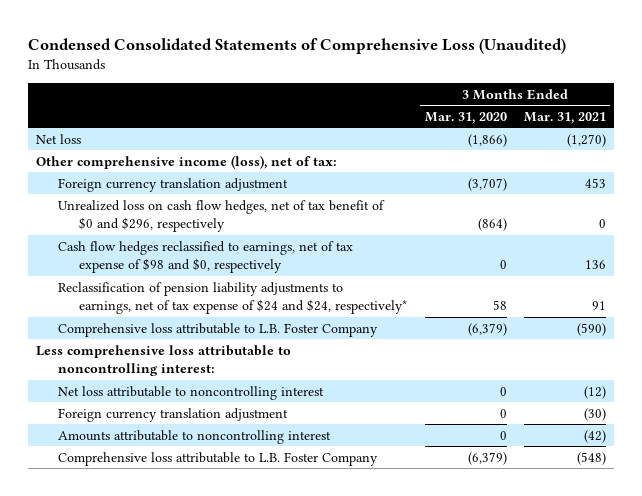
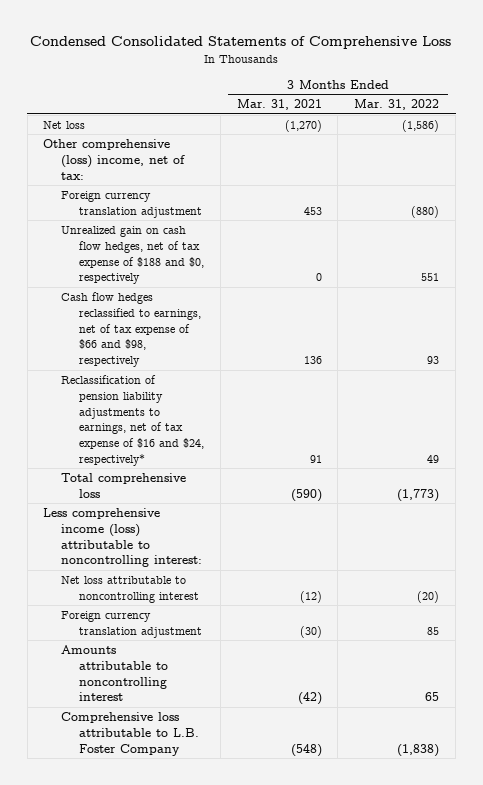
[27,37,566,54] Condensed Consolidated Statements of Comprehensive Loss (Unaudited) -> [30,36,452,50] Condensed Consolidated Statements of Comprehensive Loss
[424,111,507,124] Mar. 31, 2020 -> none
none -> [354,99,440,111] Mar. 31, 2022
[36,154,338,169] Other comprehensive income (loss), net of tax: -> [43,138,186,180] Other comprehensive (loss) income, net of tax:
[57,199,385,233] Unrealized loss on cash flow hedges, net of tax benefit of $0 and $296, respectively -> [61,225,204,285] Unrealized gain on cash flow hedges, net of tax expense of $188 and $0, respectively
[57,240,353,274] Cash flow hedges reclassified to earnings, net of tax expense of $98 and $0, respectively -> [61,291,201,368] Cash flow hedges reclassified to earnings, net of tax expense of $66 and $98, respectively
[57,281,408,315] Reclassification of pension liability adjustments to earnings, net of tax expense of $24 and $24, respectively* -> [61,374,204,466] Reclassification of pension liability adjustments to earnings, net of tax expense of $16 and $24, respectively*
[57,322,378,337] Comprehensive loss attributable to L.B. Foster Company -> [61,472,187,498] Total comprehensive loss
[36,344,292,377] Less comprehensive loss attributable to noncontrolling interest: -> [43,507,203,568] Less comprehensive income (loss) attributable to noncontrolling interest:

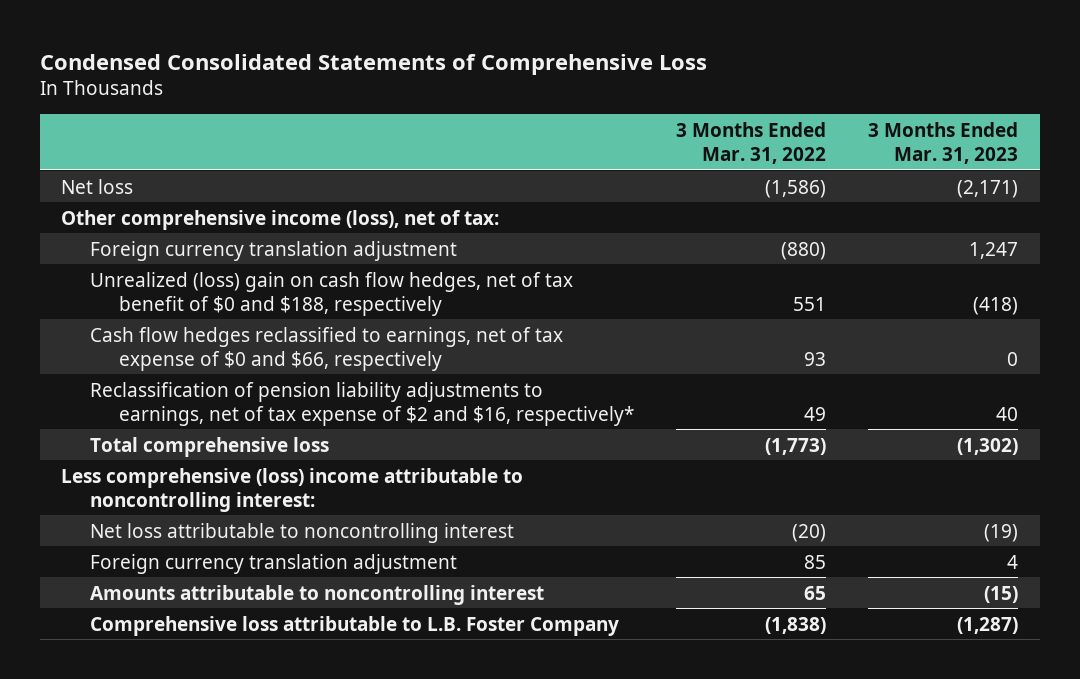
[236,99,322,111] Mar. 31, 2021 -> none
none -> [868,121,1019,164] 3 Months Ended Mar. 31, 2023
[43,138,186,180] Other comprehensive (loss) income, net of tax: -> [61,209,500,230] Other comprehensive income (loss), net of tax:
[61,225,204,285] Unrealized gain on cash flow hedges, net of tax expense of $188 and $0, respectively -> [89,271,573,316] Unrealized (loss) gain on cash flow hedges, net of tax benefit of $0 and $188, respectively
[61,291,201,368] Cash flow hedges reclassified to earnings, net of tax expense of $66 and $98, respectively -> [89,326,563,371] Cash flow hedges reclassified to earnings, net of tax expense of $0 and $66, respectively
[61,374,204,466] Reclassification of pension liability adjustments to earnings, net of tax expense of $16 and $24, respectively* -> [89,381,634,426] Reclassification of pension liability adjustments to earnings, net of tax expense of $2 and $16, respectively*
[43,507,203,568] Less comprehensive income (loss) attributable to noncontrolling interest: -> [61,467,524,512] Less comprehensive (loss) income attributable to noncontrolling interest:

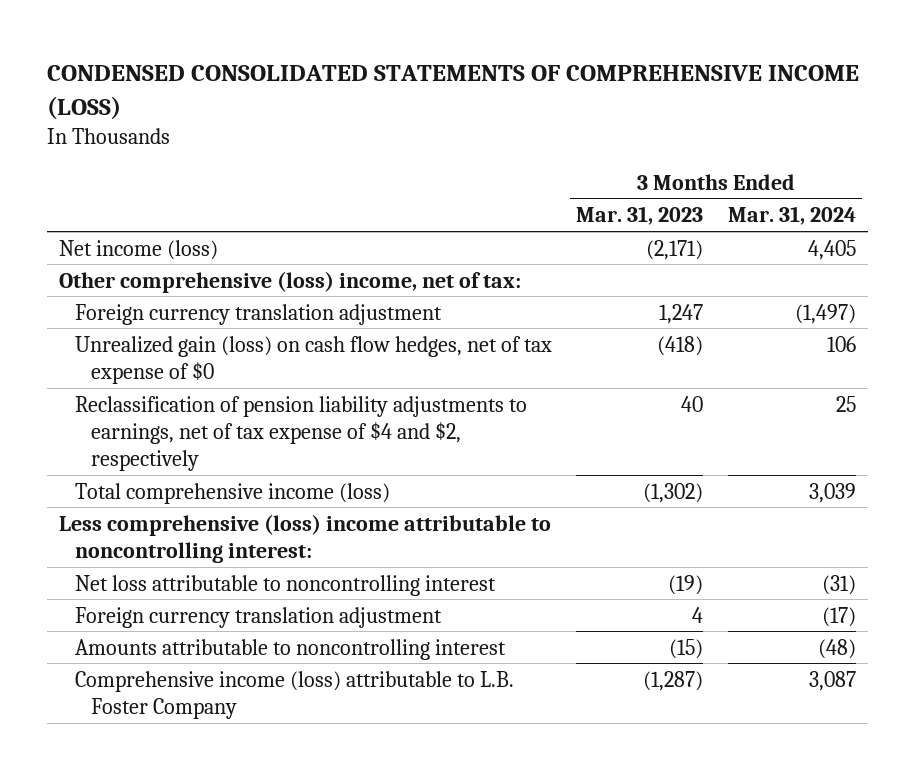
[39,53,707,75] Condensed Consolidated Statements of Comprehensive Loss -> [46,64,859,120] CONDENSED CONSOLIDATED STATEMENTS OF COMPREHENSIVE INCOME (LOSS)
[676,121,827,164] 3 Months Ended Mar. 31, 2022 -> none
none -> [727,206,856,226] Mar. 31, 2024
[61,178,134,194] Net loss -> [58,239,218,260] Net income (loss)
[61,209,500,230] Other comprehensive income (loss), net of tax: -> [58,270,521,293] Other comprehensive (loss) income, net of tax:
[89,326,563,371] Cash flow hedges reclassified to earnings, net of tax expense of $0 and $66, respectively -> none
[89,271,573,316] Unrealized (loss) gain on cash flow hedges, net of tax benefit of $0 and $188, respectively -> [74,335,552,384] Unrealized gain (loss) on cash flow hedges, net of tax expense of $0
[89,381,634,426] Reclassification of pension liability adjustments to earnings, net of tax expense of $2 and $16, respectively* -> [74,395,527,471] Reclassification of pension liability adjustments to earnings, net of tax expense of $4 and $2, respectively
[89,436,329,457] Total comprehensive loss -> [74,482,390,504] Total comprehensive income (loss)
[89,615,619,636] Comprehensive loss attributable to L.B. Foster Company -> [74,670,514,719] Comprehensive income (loss) attributable to L.B. Foster Company

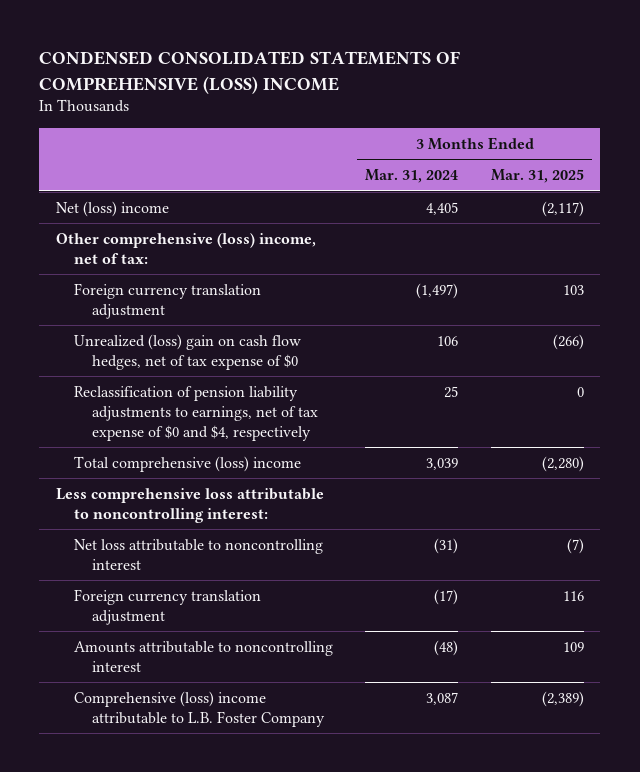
[46,64,859,120] CONDENSED CONSOLIDATED STATEMENTS OF COMPREHENSIVE INCOME (LOSS) -> [39,51,461,94] CONDENSED CONSOLIDATED STATEMENTS OF COMPREHENSIVE (LOSS) INCOME
[576,206,704,226] Mar. 31, 2023 -> none
none -> [491,169,585,184] Mar. 31, 2025
[58,239,218,260] Net income (loss) -> [55,201,169,218] Net (loss) income
[74,335,552,384] Unrealized gain (loss) on cash flow hedges, net of tax expense of $0 -> [73,334,301,370] Unrealized (loss) gain on cash flow hedges, net of tax expense of $0
[74,395,527,471] Reclassification of pension liability adjustments to earnings, net of tax expense of $4 and $2, respectively -> [73,386,318,441] Reclassification of pension liability adjustments to earnings, net of tax expense of $0 and $4, respectively
[74,482,390,504] Total comprehensive income (loss) -> [73,456,301,473] Total comprehensive (loss) income
[58,513,551,563] Less comprehensive (loss) income attributable to noncontrolling interest: -> [55,488,324,523] Less comprehensive loss attributable to noncontrolling interest:
[74,670,514,719] Comprehensive income (loss) attributable to L.B. Foster Company -> [73,691,325,727] Comprehensive (loss) income attributable to L.B. Foster Company

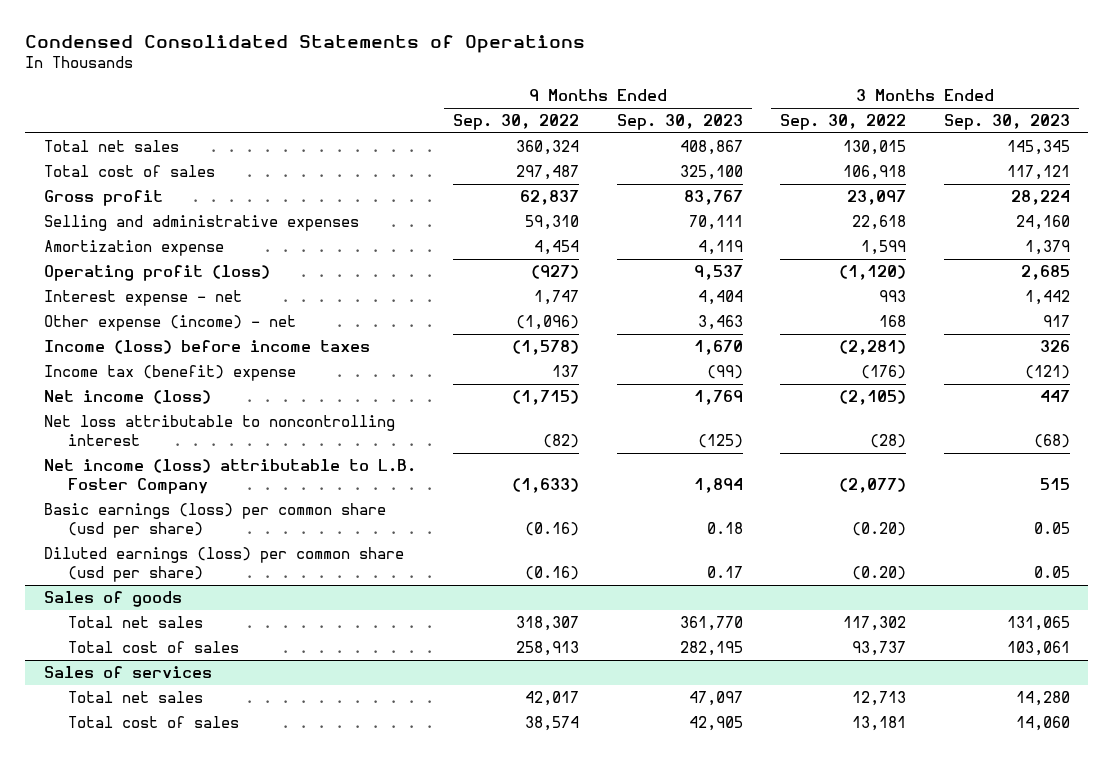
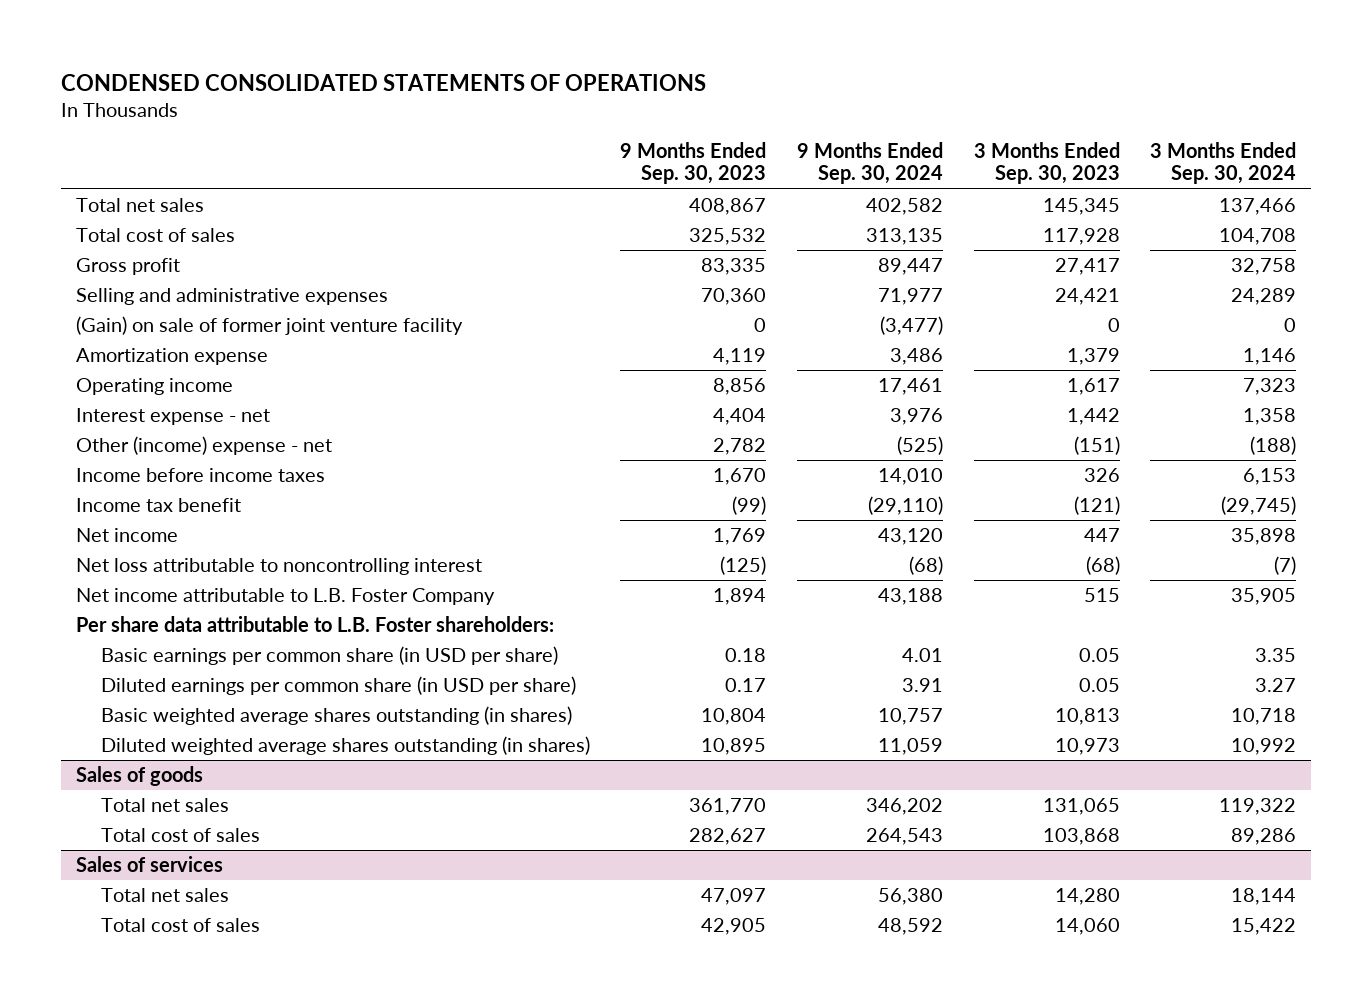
[24,35,585,54] Condensed Consolidated Statements of Operations -> [60,73,706,91] CONDENSED CONSOLIDATED STATEMENTS OF OPERATIONS
[453,114,580,131] Sep. 30, 2022 -> none
[780,114,907,131] Sep. 30, 2022 -> none
none -> [797,142,944,185] 9 Months Ended Sep. 30, 2024
none -> [1150,142,1297,185] 3 Months Ended Sep. 30, 2024
[679,165,743,181] 325,100 -> [689,227,767,245] 325,532
[1006,165,1070,181] 117,121 -> [1042,227,1120,245] 117,928
[683,190,743,206] 83,767 -> [701,257,767,275] 83,335
[1010,190,1070,206] 28,224 -> [1054,257,1120,275] 27,417
[688,215,743,231] 70,111 -> [701,287,767,305] 70,360
[1015,215,1070,231] 24,160 -> [1054,287,1120,305] 24,421
none -> [76,315,464,335] (Gain) on sale of former joint venture facility
[43,265,270,282] Operating profit (loss) -> [76,377,234,395] Operating income
[693,265,743,281] 9,537 -> [713,377,767,395] 8,856
[1020,265,1070,281] 2,685 -> [1066,377,1120,395] 1,617
[43,315,296,332] Other expense (income) - net -> [76,435,333,455] Other (income) expense - net
[697,315,743,331] 3,463 -> [713,437,767,455] 2,782
[1042,315,1070,328] 917 -> [1073,435,1120,455] (151)
[43,340,370,355] Income (loss) before income taxes -> [76,467,326,482] Income before income taxes
[43,365,296,382] Income tax (benefit) expense -> [76,497,242,512] Income tax benefit
[43,390,211,405] Net income (loss) -> [76,527,179,542] Net income
[43,459,416,495] Net income (loss) attributable to L.B. Foster Company -> [76,587,496,605] Net income attributable to L.B. Foster Company
none -> [76,615,555,632] Per share data attributable to L.B. Foster shareholders:
[43,503,386,539] Basic earnings (loss) per common share (usd per share) -> [100,645,558,665] Basic earnings per common share (in USD per share)
[43,547,404,583] Diluted earnings (loss) per common share (usd per share) -> [100,675,576,695] Diluted earnings per common share (in USD per share)
none -> [100,705,572,725] Basic weighted average shares outstanding (in shares)
none -> [100,735,590,755] Diluted weighted average shares outstanding (in shares)
[679,641,743,657] 282,195 -> [689,827,767,845] 282,627
[1006,641,1070,657] 103,061 -> [1042,827,1120,845] 103,868

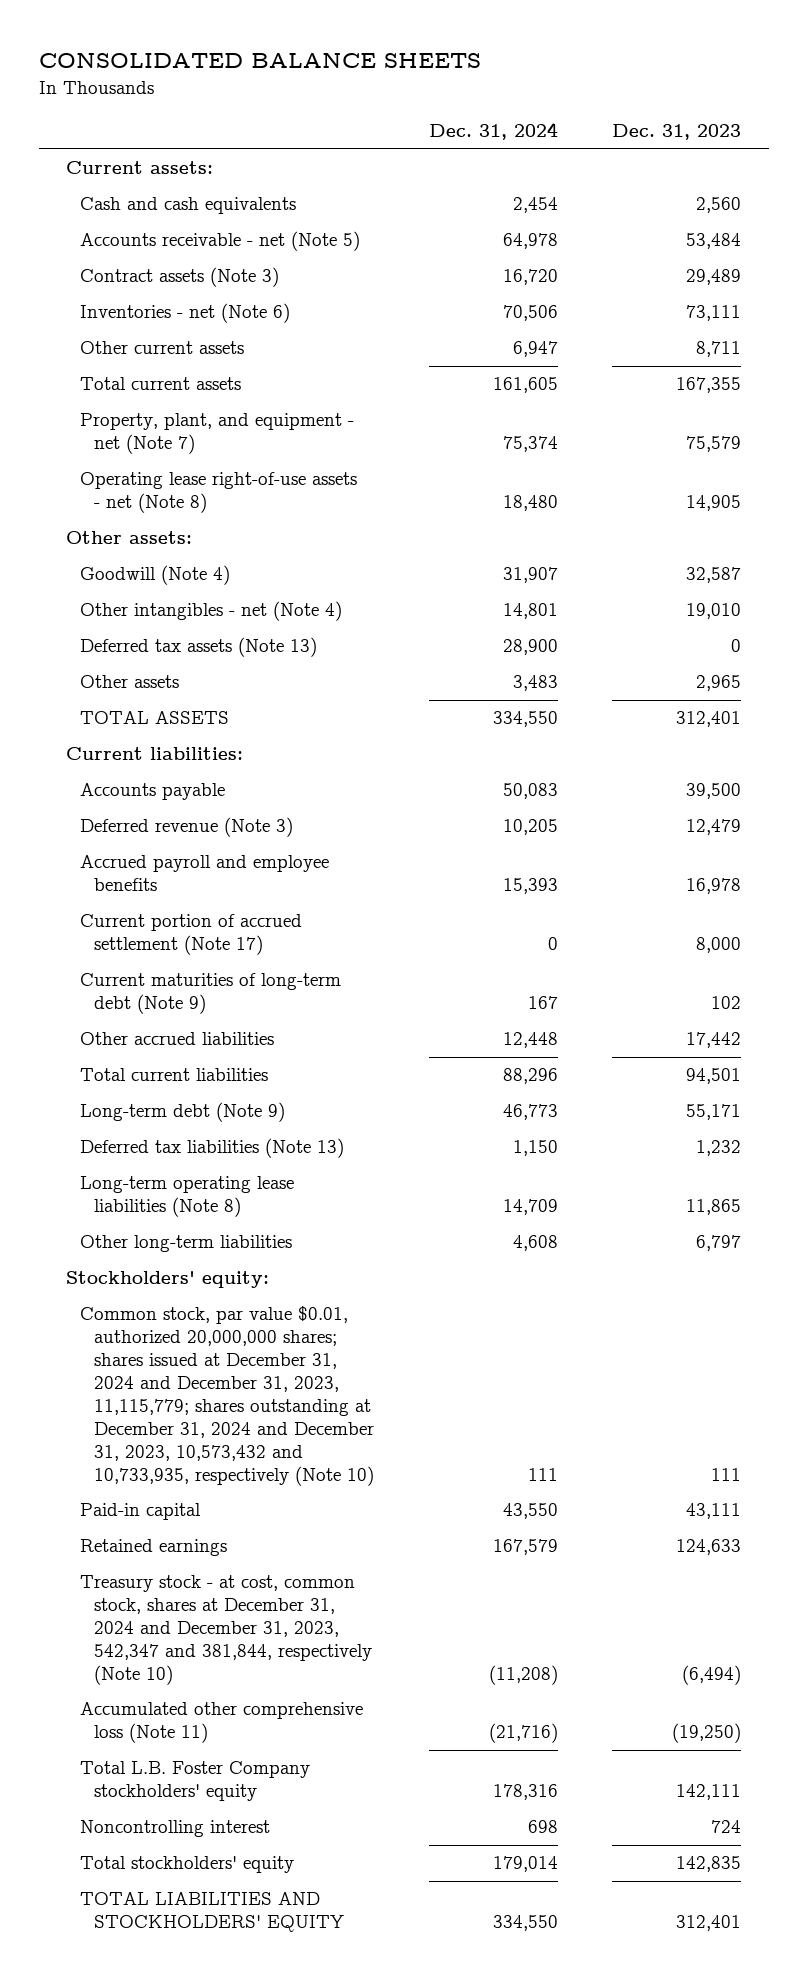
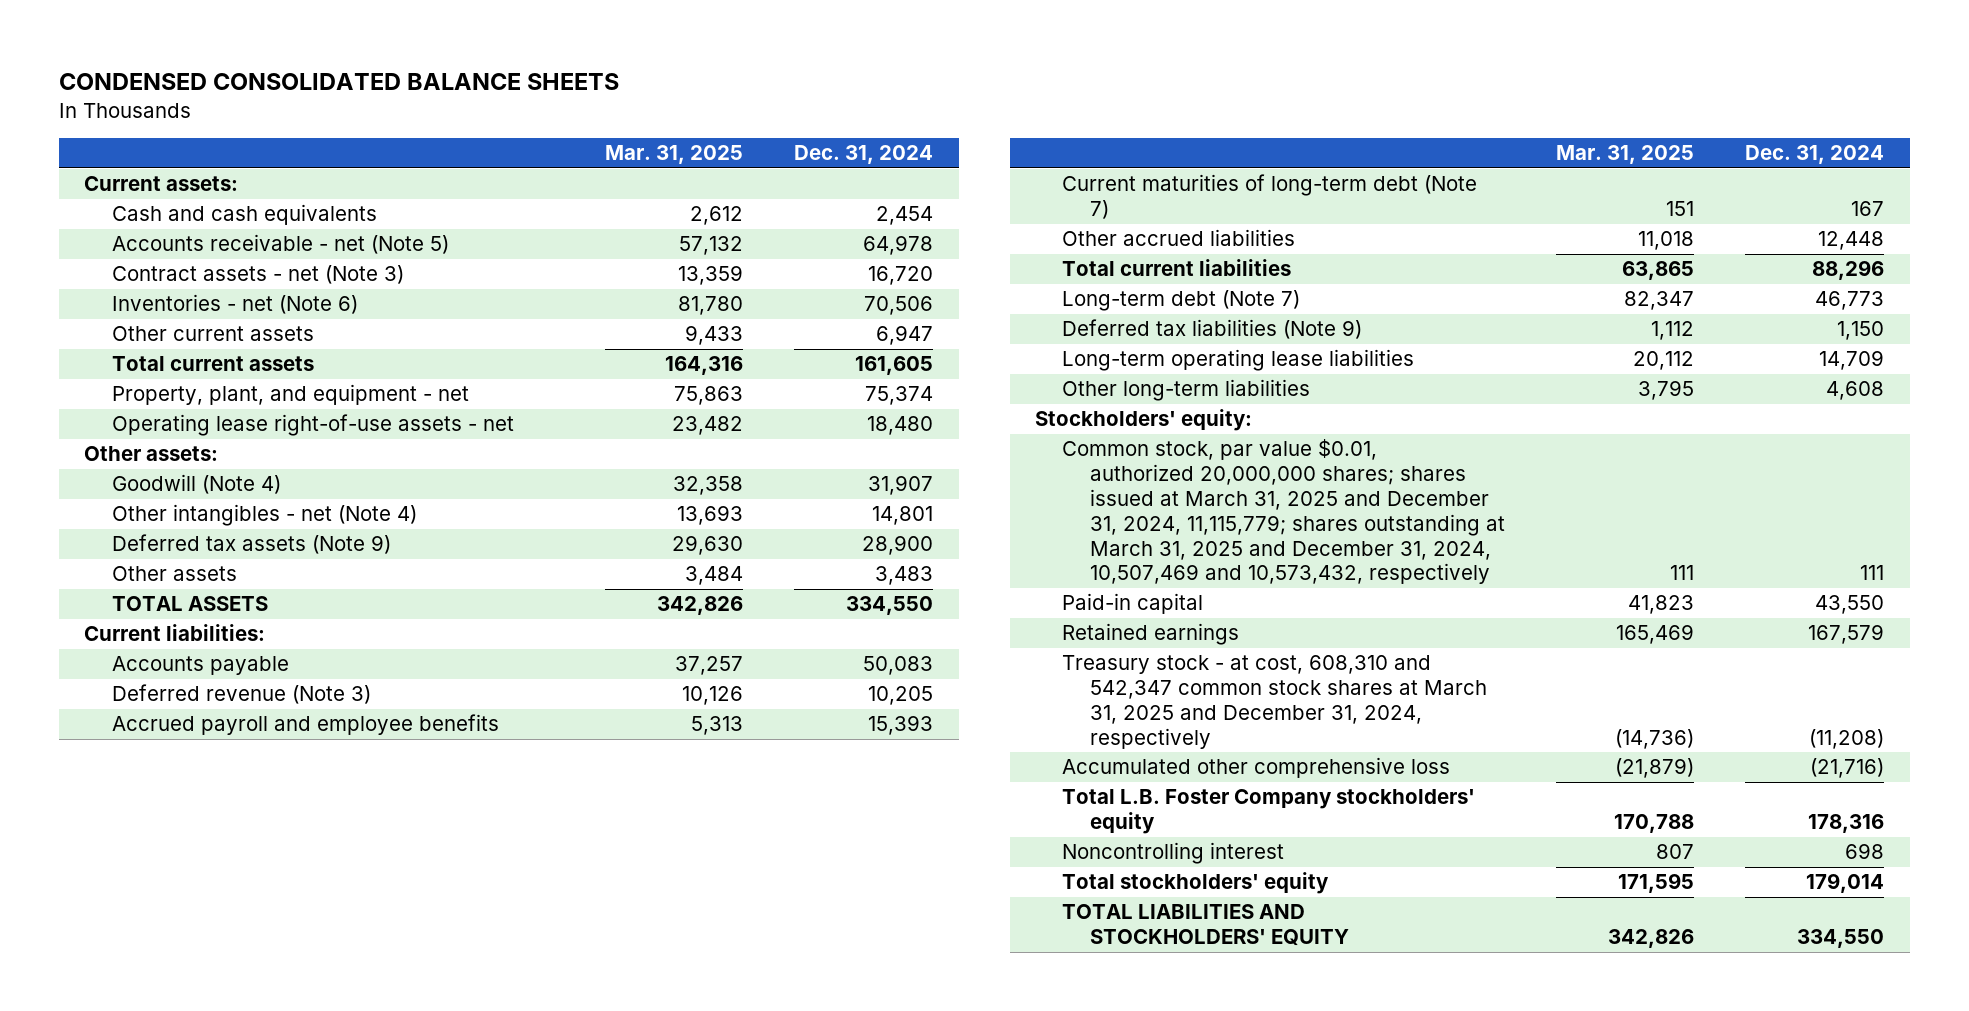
[39,53,482,69] CONSOLIDATED BALANCE SHEETS -> [58,73,619,91] CONDENSED CONSOLIDATED BALANCE SHEETS
[612,124,742,141] Dec. 31, 2023 -> none
none -> [604,145,743,165] Mar. 31, 2025
[80,267,280,288] Contract assets (Note 3) -> [111,265,404,285] Contract assets - net (Note 3)
[80,413,355,455] Property, plant, and equipment - net (Note 7) -> [111,384,469,406] Property, plant, and equipment - net
[80,472,358,514] Operating lease right-of-use assets - net (Note 8) -> [111,414,514,437] Operating lease right-of-use assets - net
[80,637,318,658] Deferred tax assets (Note 13) -> [111,534,391,555] Deferred tax assets (Note 9)
[80,914,303,956] Current portion of accrued settlement (Note 17) -> none
[80,973,342,1015] Current maturities of long-term debt (Note 9) -> [1062,174,1478,220] Current maturities of long-term debt (Note 7)
[80,1102,286,1123] Long-term debt (Note 9) -> [1062,290,1301,312] Long-term debt (Note 7)
[80,1138,345,1159] Deferred tax liabilities (Note 13) -> [1062,319,1363,340] Deferred tax liabilities (Note 9)
[80,1176,295,1218] Long-term operating lease liabilities (Note 8) -> [1062,349,1415,372] Long-term operating lease liabilities
[80,1306,375,1486] Common stock, par value $0.01, authorized 20,000,000 shares; shares issued at December 31, 2024 and December 31, 2023, 11,115,779; shares outstanding at December 31, 2024 and December 31, 2023, 10,573,432 and 10,733,935, respectively (Note 10) -> [1062,439,1505,585] Common stock, par value $0.01, authorized 20,000,000 shares; shares issued at March 31, 2025 and December 31, 2024, 11,115,779; shares outstanding at March 31, 2025 and December 31, 2024, 10,507,469 and 10,573,432, respectively
[80,1575,373,1685] Treasury stock - at cost, common stock, shares at December 31, 2024 and December 31, 2023, 542,347 and 381,844, respectively (Note 10) -> [1062,655,1487,749] Treasury stock - at cost, 608,310 and 542,347 common stock shares at March 31, 2025 and December 31, 2024, respectively
[80,1702,364,1744] Accumulated other comprehensive loss (Note 11) -> [1062,757,1451,779] Accumulated other comprehensive loss

